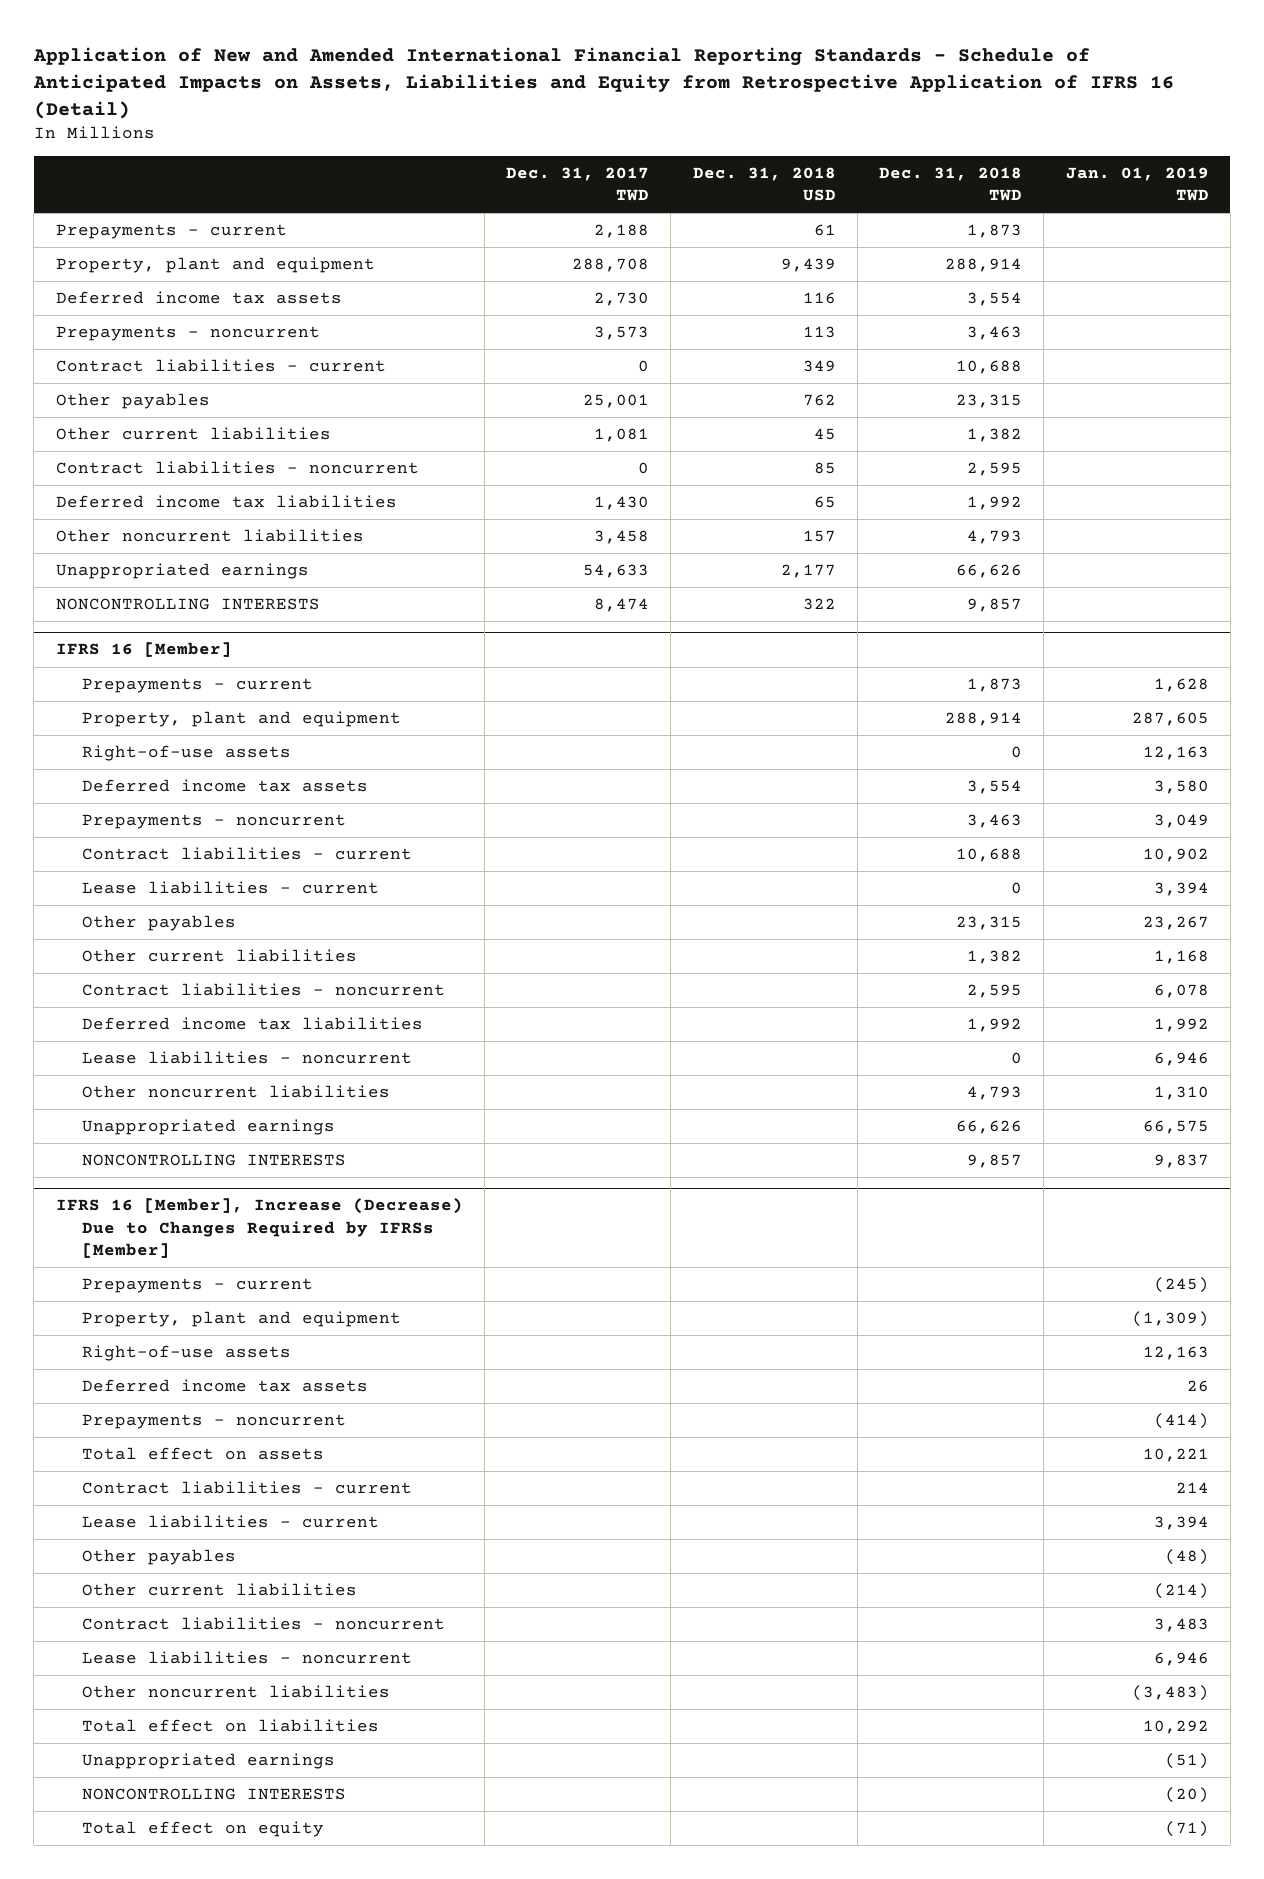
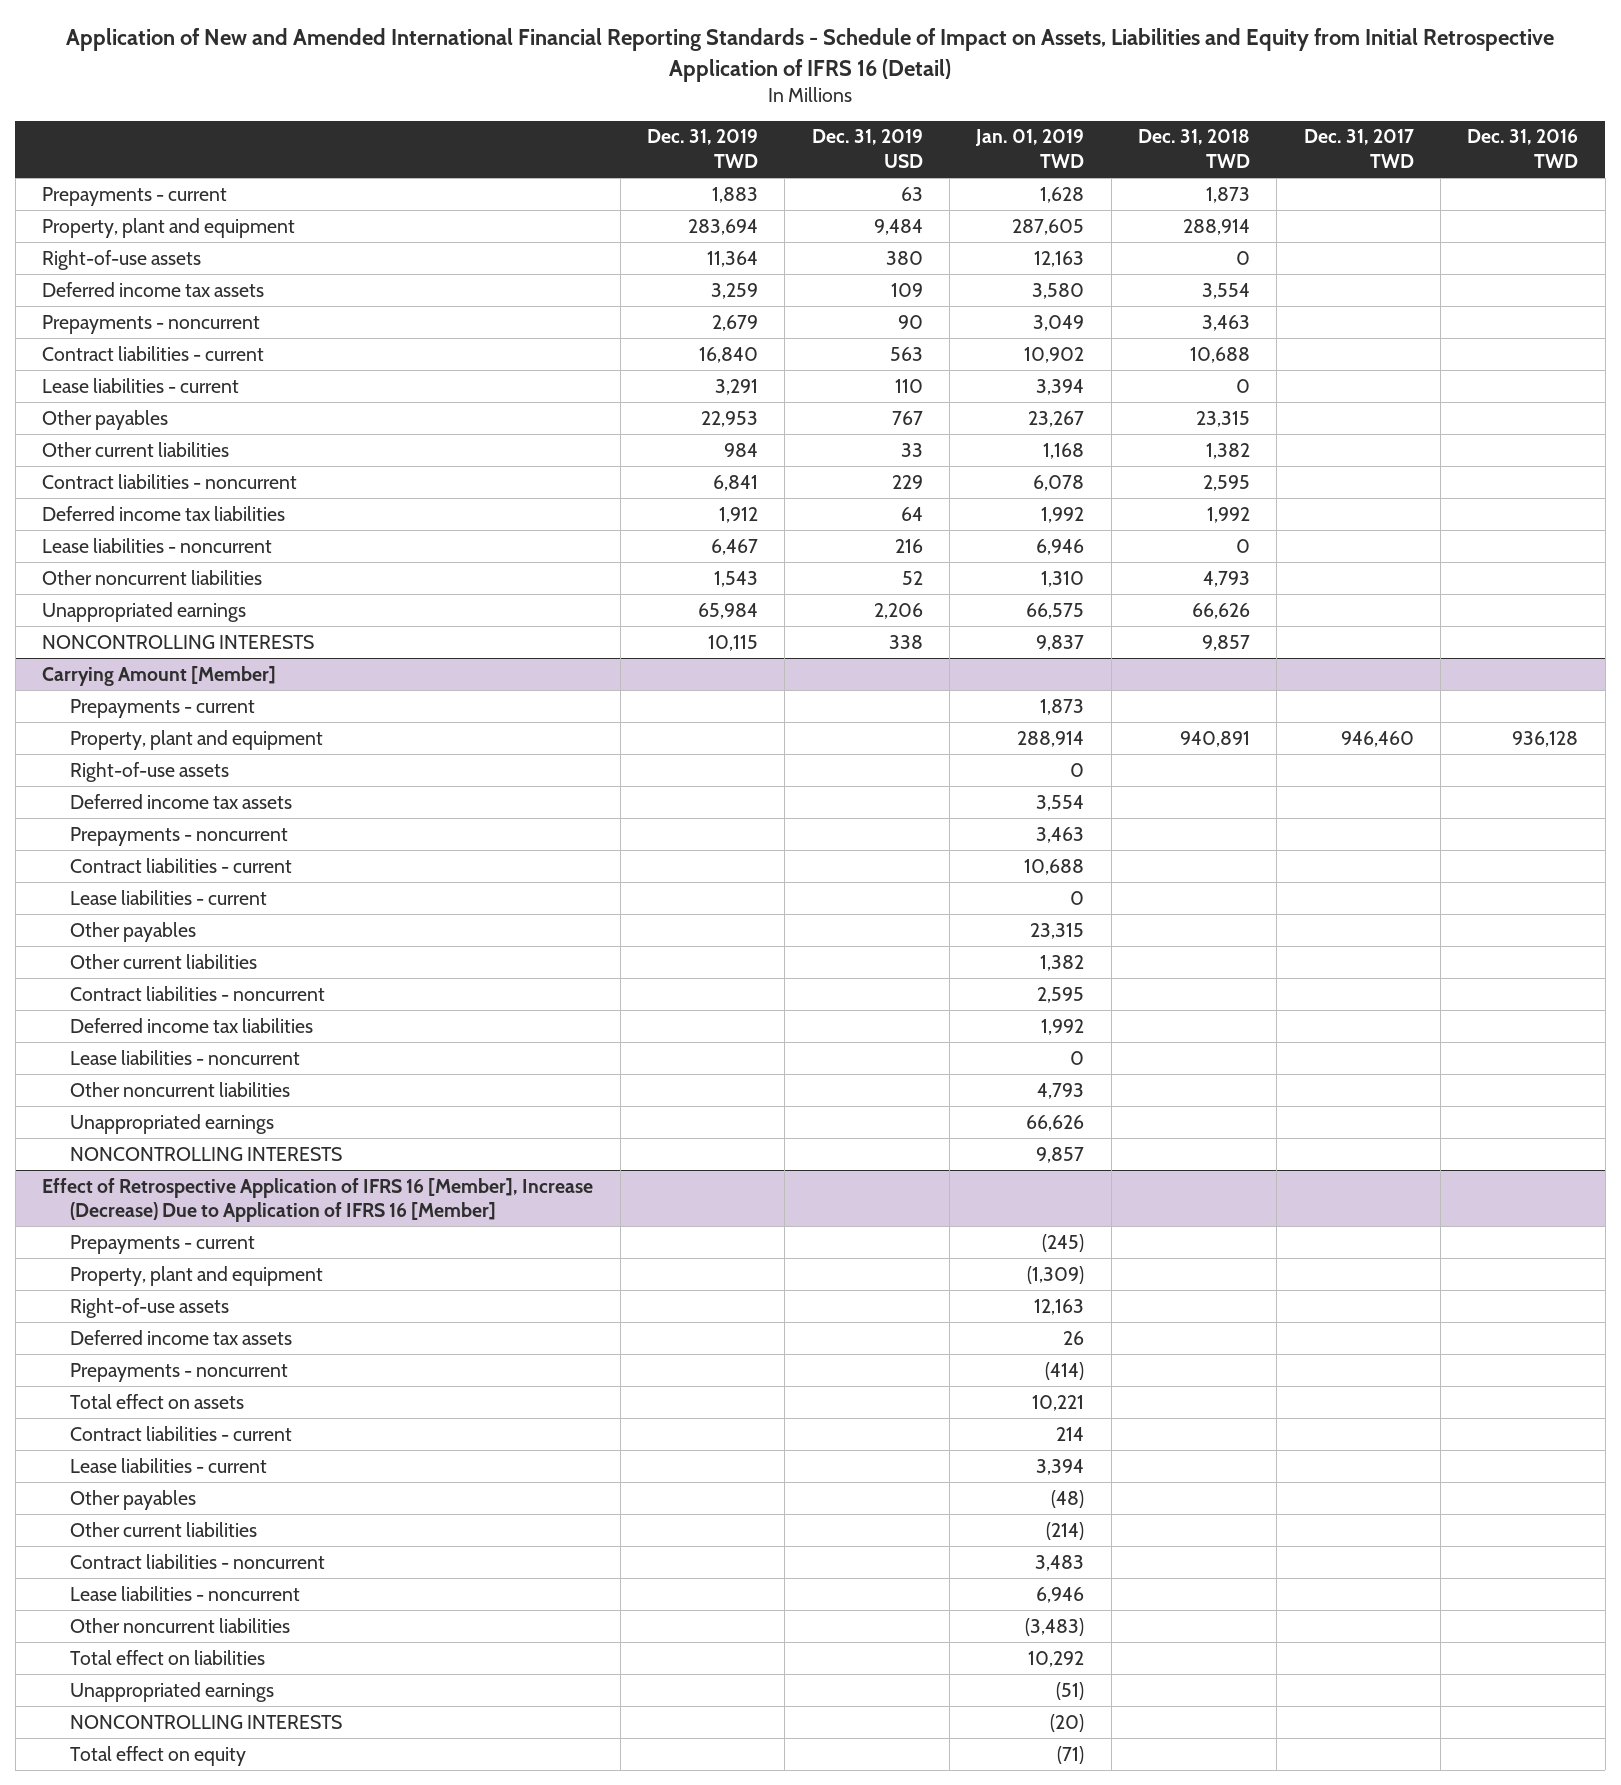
[32,46,1174,119] Application of New and Amended International Financial Reporting Standards - Schedule of Anticipated Impacts on Assets, Liabilities and Equity from Retrospective Application of IFRS 16 (Detail) -> [66,28,1555,82] Application of New and Amended International Financial Reporting Standards - Schedule of Impact on Assets, Liabilities and Equity from Initial Retrospective Application of IFRS 16 (Detail)
[692,166,836,202] Dec. 31, 2018 USD -> none
none -> [646,129,758,168] Dec. 31, 2019 TWD
none -> [811,129,923,168] Dec. 31, 2019 USD
none -> [1467,129,1579,168] Dec. 31, 2016 TWD
[55,224,287,240] Prepayments - current -> none
[55,257,375,274] Property, plant and equipment -> none
[55,291,342,305] Deferred income tax assets -> none
[55,326,320,342] Prepayments - noncurrent -> none
[55,359,386,373] Contract liabilities - current -> none
[55,393,210,410] Other payables -> none
[55,427,331,441] Other current liabilities -> none
[55,461,419,475] Contract liabilities - noncurrent -> none
[55,495,397,509] Deferred income tax liabilities -> none
[55,529,364,543] Other noncurrent liabilities -> none
[55,563,309,580] Unappropriated earnings -> none
[55,598,320,611] NONCONTROLLING INTERESTS -> none
[55,642,232,658] IFRS 16 [Member] -> none
[55,1198,463,1258] IFRS 16 [Member], Increase (Decrease) Due to Changes Required by IFRSs [Member] -> none
none -> [42,665,277,686] Carrying Amount [Member]
none -> [69,698,255,718] Prepayments - current
none -> [69,729,323,750] Property, plant and equipment
none -> [69,761,229,782] Right-of-use assets
none -> [69,793,292,809] Deferred income tax assets
none -> [69,826,288,846] Prepayments - noncurrent
none -> [69,857,292,873] Contract liabilities - current
none -> [69,889,267,905] Lease liabilities - current
none -> [69,921,196,942] Other payables
none -> [69,953,257,969] Other current liabilities
none -> [69,985,325,1001] Contract liabilities - noncurrent
none -> [69,1017,313,1033] Deferred income tax liabilities
none -> [69,1049,300,1065] Lease liabilities - noncurrent
none -> [69,1081,290,1097] Other noncurrent liabilities
none -> [69,1113,274,1134] Unappropriated earnings
none -> [69,1146,342,1161] NONCONTROLLING INTERESTS
none -> [42,1177,594,1223] Effect of Retrospective Application of IFRS 16 [Member], Increase (Decrease) Due to Application of IFRS 16 [Member]

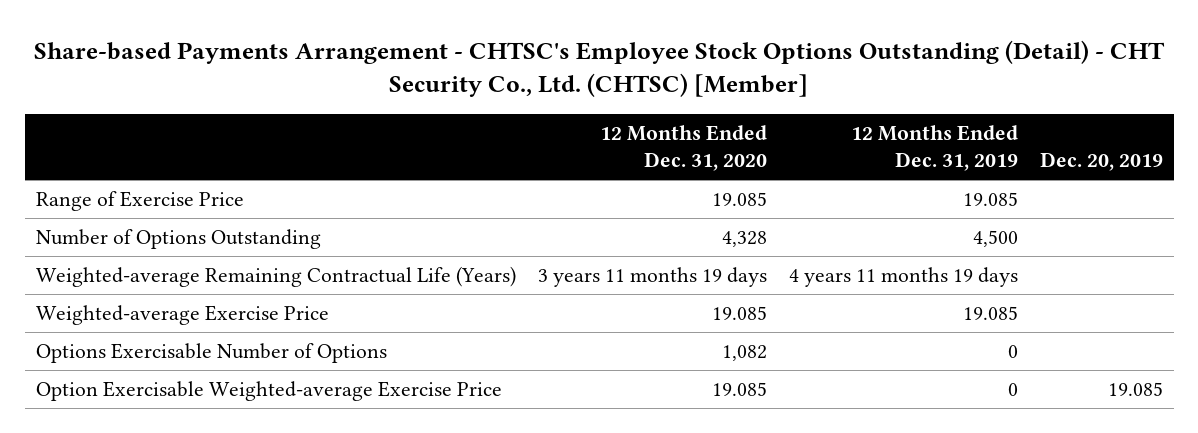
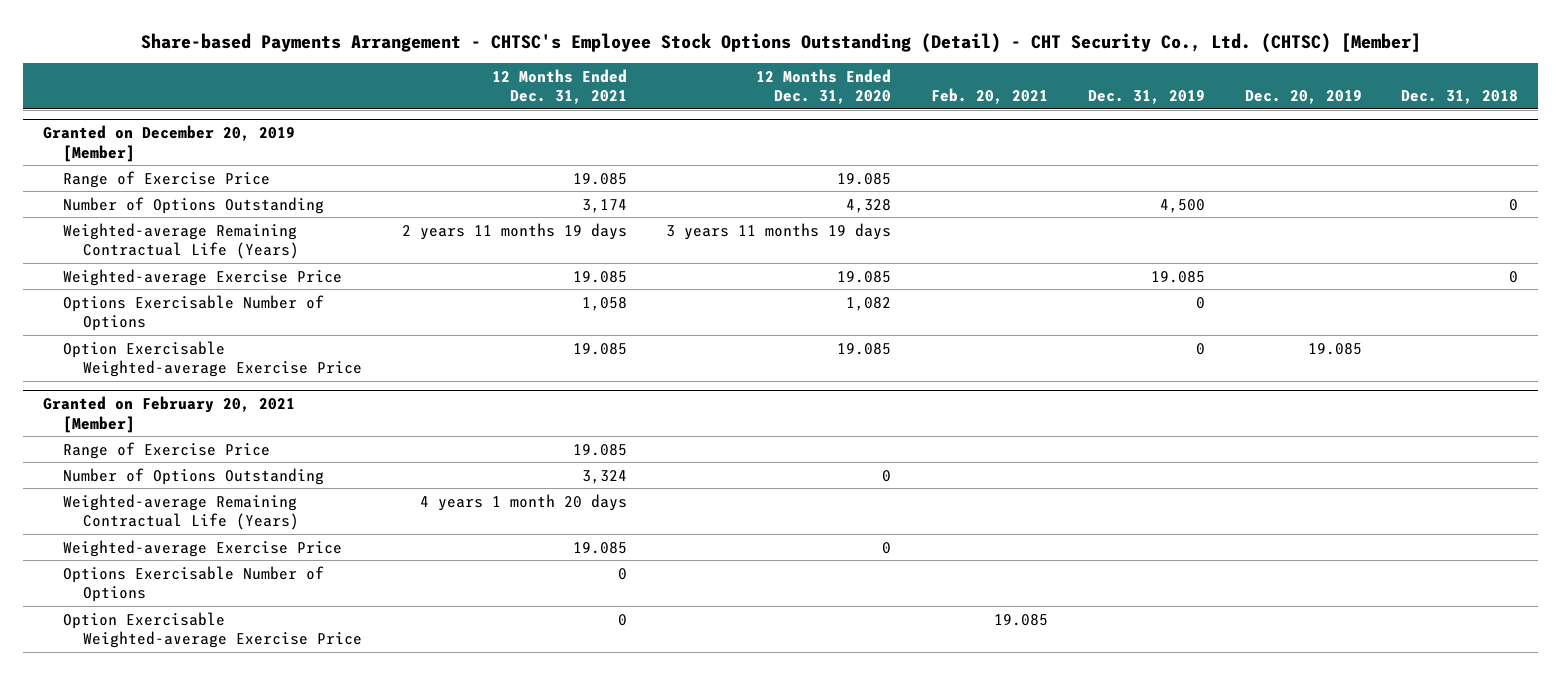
[850,125,1018,172] 12 Months Ended Dec. 31, 2019 -> none
none -> [491,68,627,105] 12 Months Ended Dec. 31, 2021
none -> [931,88,1049,105] Feb. 20, 2021
none -> [1087,90,1205,105] Dec. 31, 2019
none -> [1401,90,1519,105] Dec. 31, 2018
none -> [43,125,296,162] Granted on December 20, 2019 [Member]
none -> [43,396,296,433] Granted on February 20, 2021 [Member]
none -> [62,441,270,459] Range of Exercise Price
none -> [62,467,324,485] Number of Options Outstanding
none -> [62,493,299,530] Weighted-average Remaining Contractual Life (Years)
none -> [62,539,342,557] Weighted-average Exercise Price
none -> [62,565,324,602] Options Exercisable Number of Options
none -> [62,611,362,648] Option Exercisable Weighted-average Exercise Price

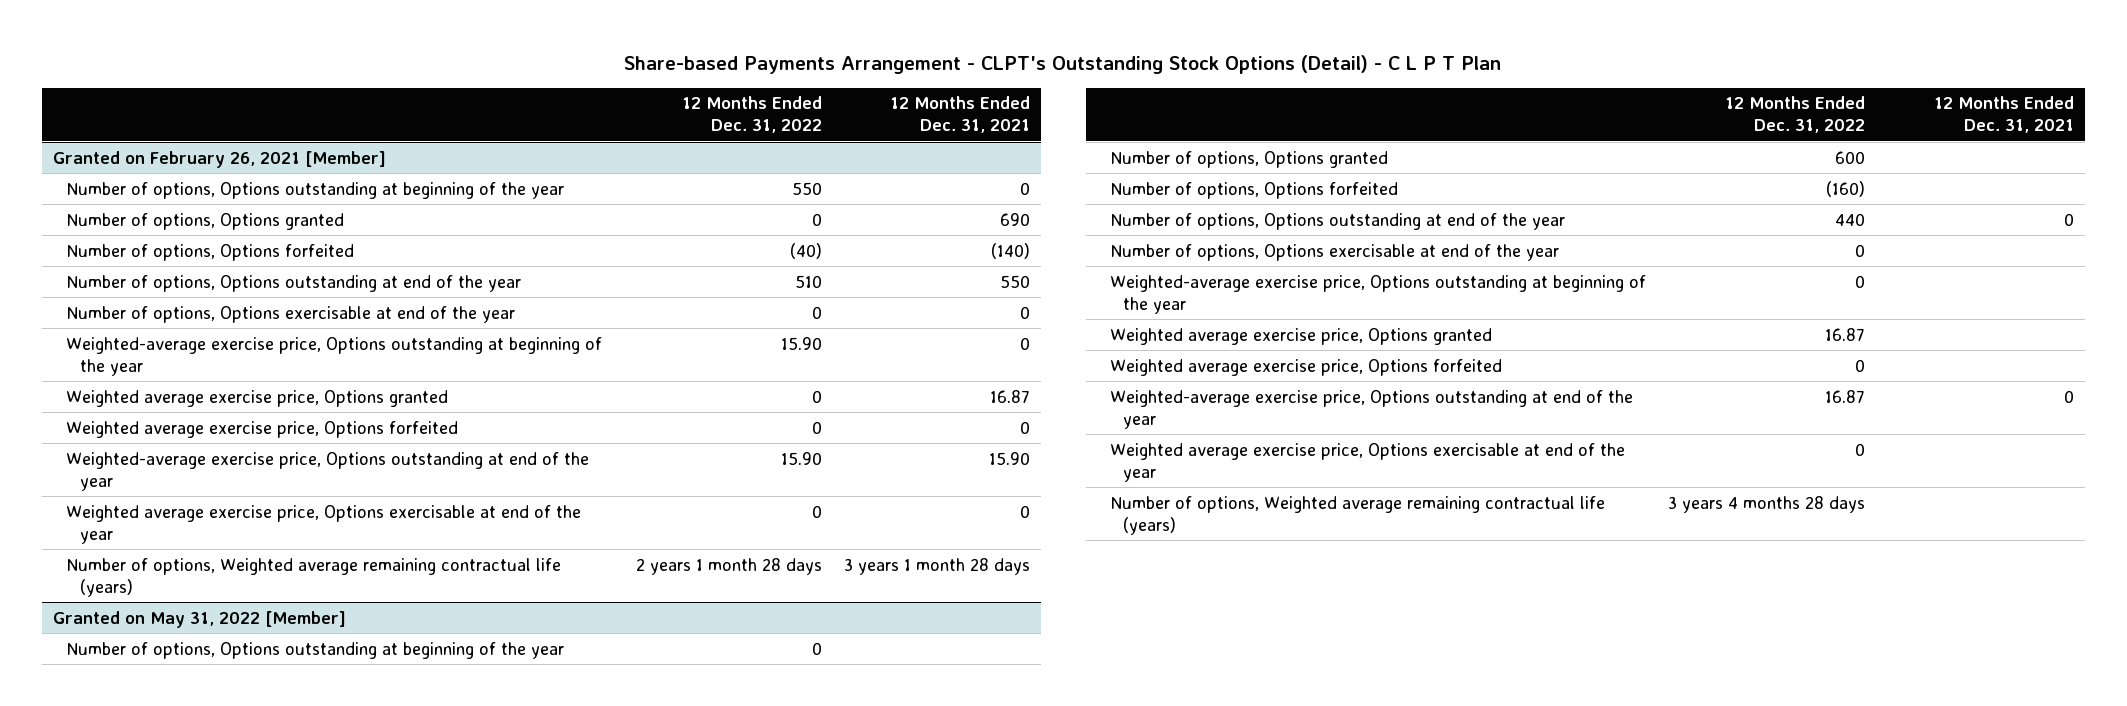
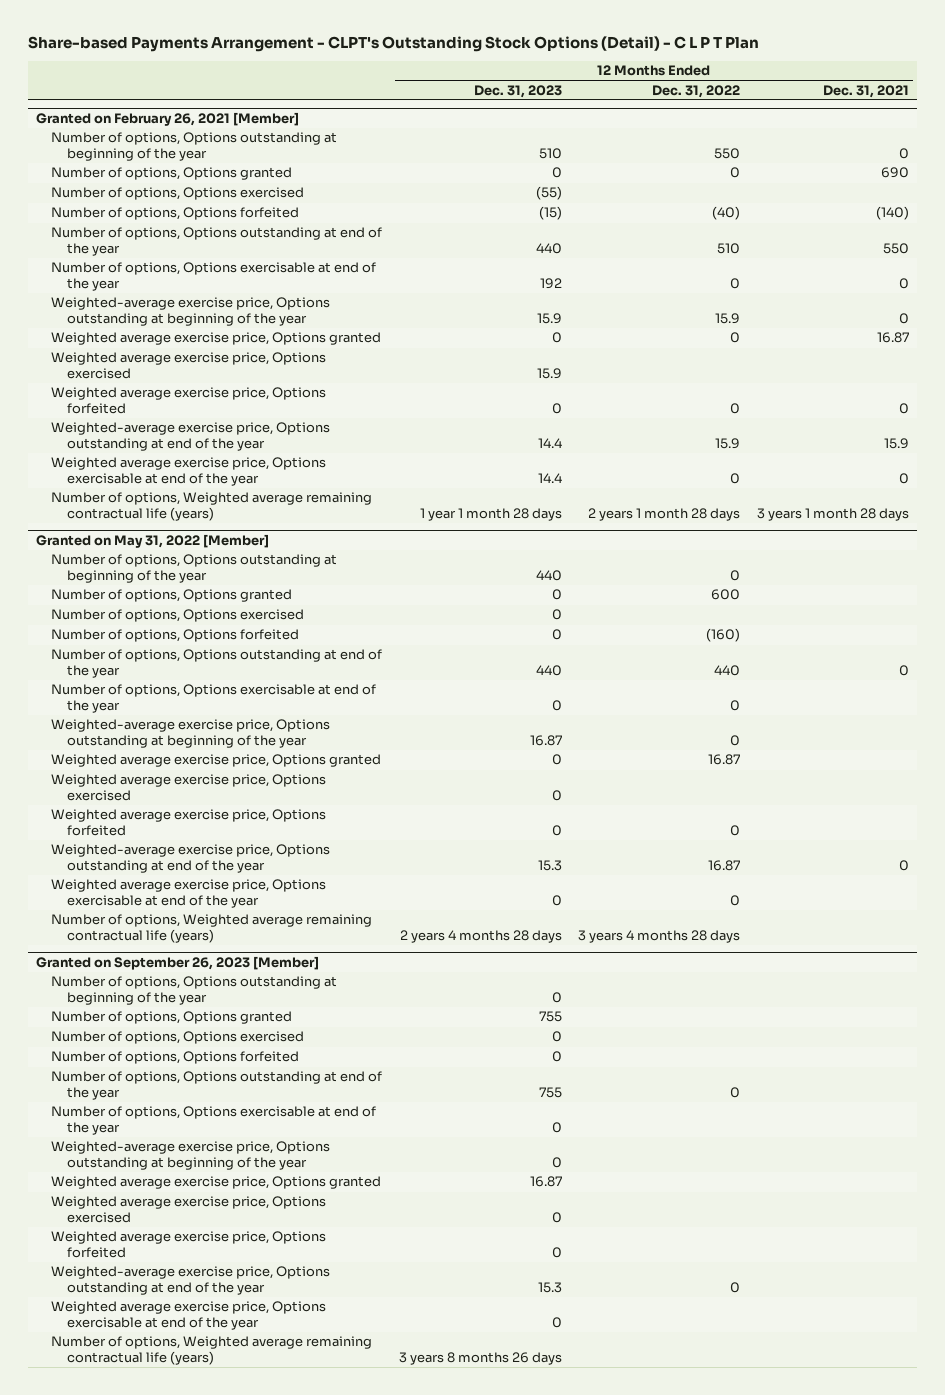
none -> [473,84,562,98] Dec. 31, 2023
none -> [51,187,305,201] Number of options, Options exercised
[780,336,822,350] 15.90 -> [715,312,741,324] 15.9
none -> [51,352,327,379] Weighted average exercise price, Options exercised
[780,451,822,465] 15.90 -> [715,437,741,449] 15.9
[988,451,1030,465] 15.90 -> [883,437,909,449] 15.9
none -> [51,609,305,623] Number of options, Options exercised
none -> [51,774,327,801] Weighted average exercise price, Options exercised
none -> [35,956,319,971] Granted on September 26, 2023 [Member]
none -> [51,976,338,1005] Number of options, Options outstanding at beginning of the year
none -> [51,1011,293,1025] Number of options, Options granted
none -> [51,1031,305,1045] Number of options, Options exercised
none -> [51,1051,300,1065] Number of options, Options forfeited
none -> [51,1071,383,1100] Number of options, Options outstanding at end of the year
none -> [51,1106,377,1135] Number of options, Options exercisable at end of the year
none -> [51,1141,331,1170] Weighted-average exercise price, Options outstanding at beginning of the year
none -> [51,1176,382,1190] Weighted average exercise price, Options granted
none -> [51,1196,327,1223] Weighted average exercise price, Options exercised
none -> [51,1231,327,1258] Weighted average exercise price, Options forfeited
none -> [51,1266,331,1295] Weighted-average exercise price, Options outstanding at end of the year
none -> [51,1301,327,1330] Weighted average exercise price, Options exercisable at end of the year
none -> [51,1336,373,1365] Number of options, Weighted average remaining contractual life (years)

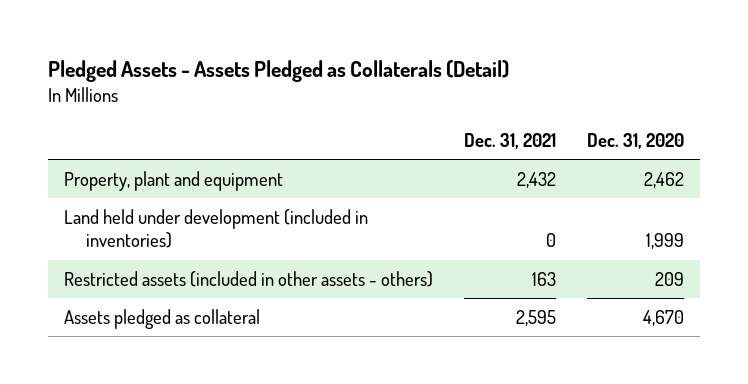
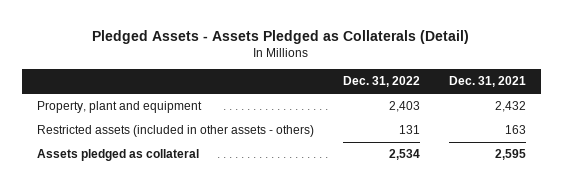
[587,132,685,149] Dec. 31, 2020 -> none
none -> [342,76,420,88] Dec. 31, 2022
[63,208,368,249] Land held under development (included in inventories) -> none

